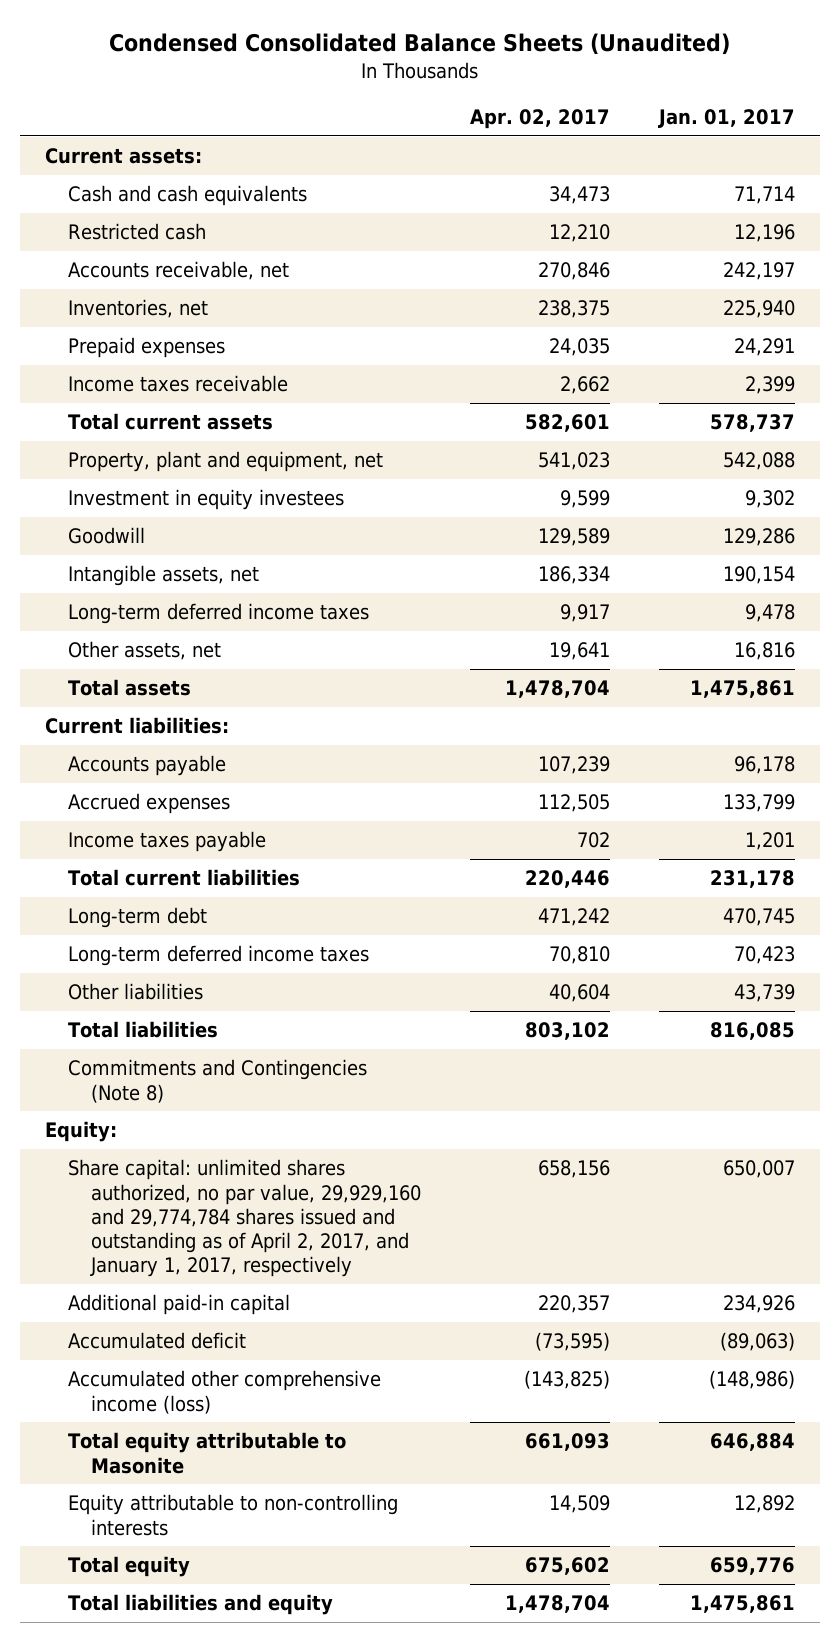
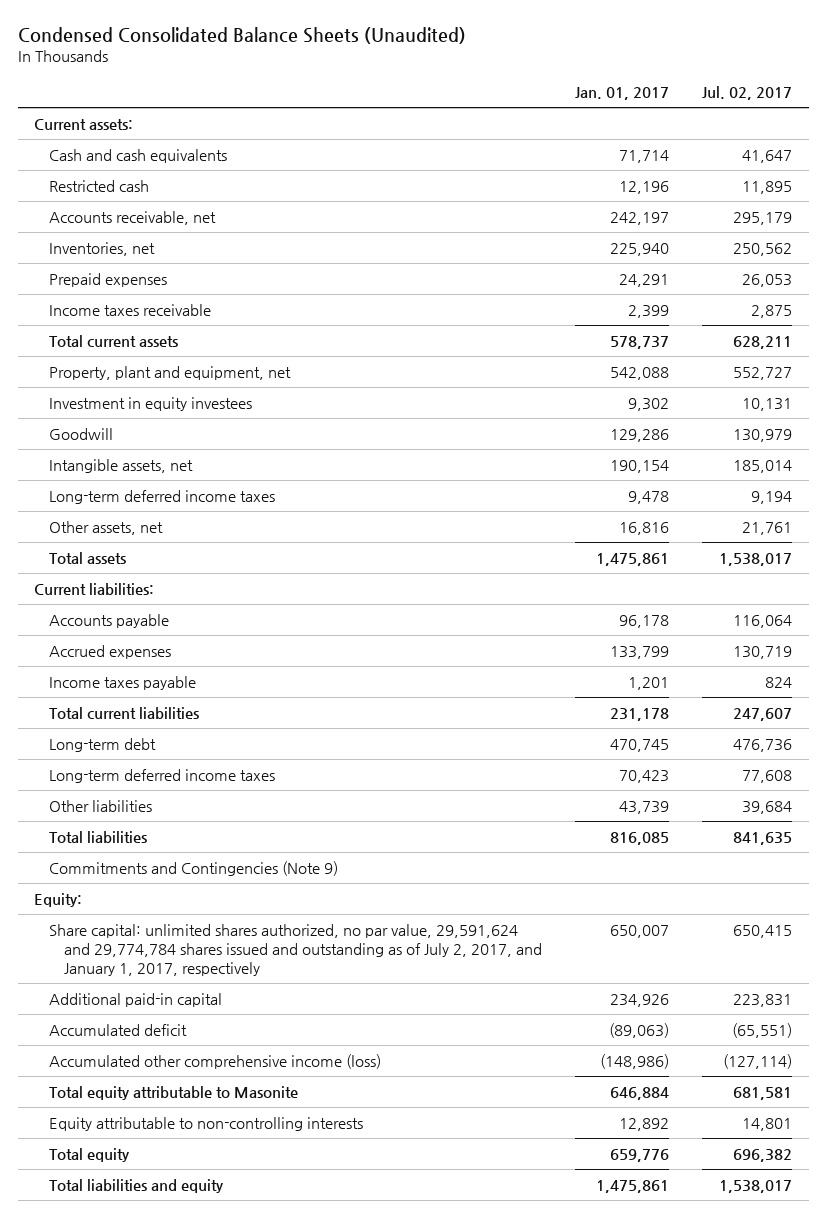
[469,109,610,130] Apr. 02, 2017 -> none
none -> [702,86,793,101] Jul. 02, 2017
[67,1059,367,1103] Commitments and Contingencies (Note 8) -> [48,860,338,876] Commitments and Contingencies (Note 9)
[67,1159,421,1278] Share capital: unlimited shares authorized, no par value, 29,929,160 and 29,774,784 shares issued and outstanding as of April 2, 2017, and January 1, 2017, respectively -> [48,923,542,977] Share capital: unlimited shares authorized, no par value, 29,591,624 and 29,774,784 shares issued and outstanding as of July 2, 2017, and January 1, 2017, respectively

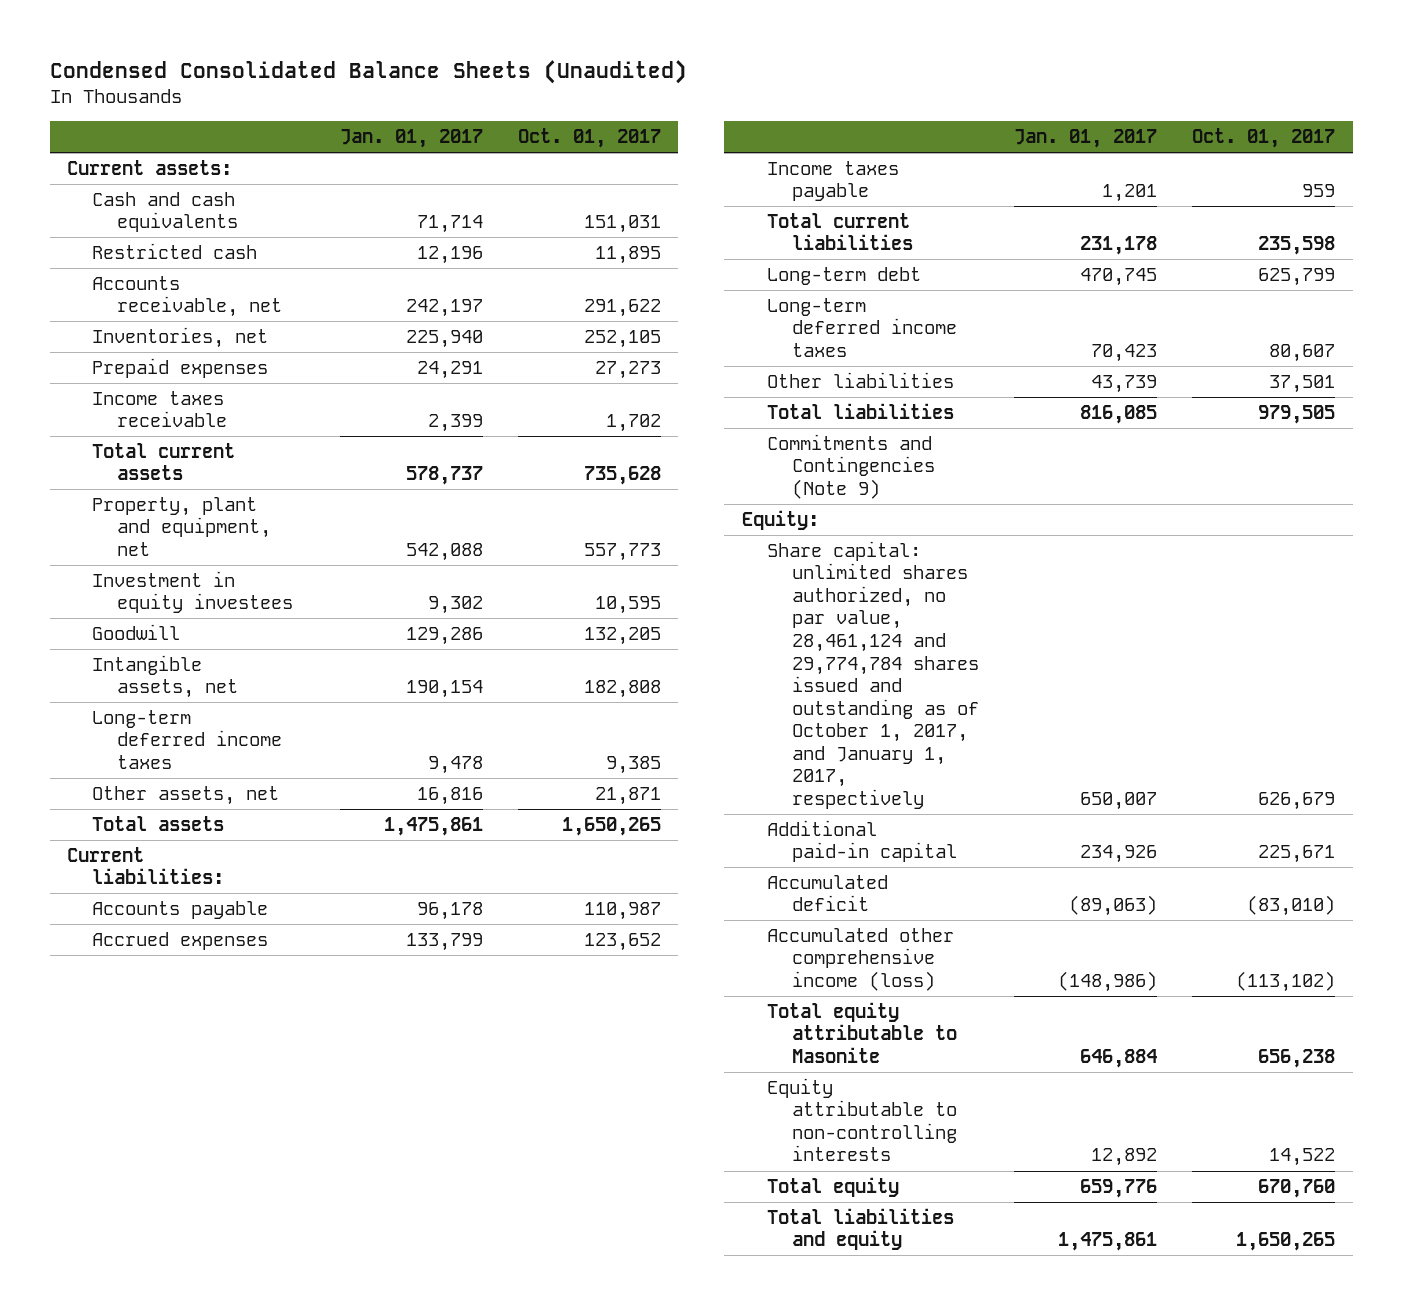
[702,86,793,101] Jul. 02, 2017 -> none
none -> [517,128,661,149] Oct. 01, 2017
[48,923,542,977] Share capital: unlimited shares authorized, no par value, 29,591,624 and 29,774,784 shares issued and outstanding as of July 2, 2017, and January 1, 2017, respectively -> [766,540,979,809] Share capital: unlimited shares authorized, no par value, 28,461,124 and 29,774,784 shares issued and outstanding as of October 1, 2017, and January 1, 2017, respectively

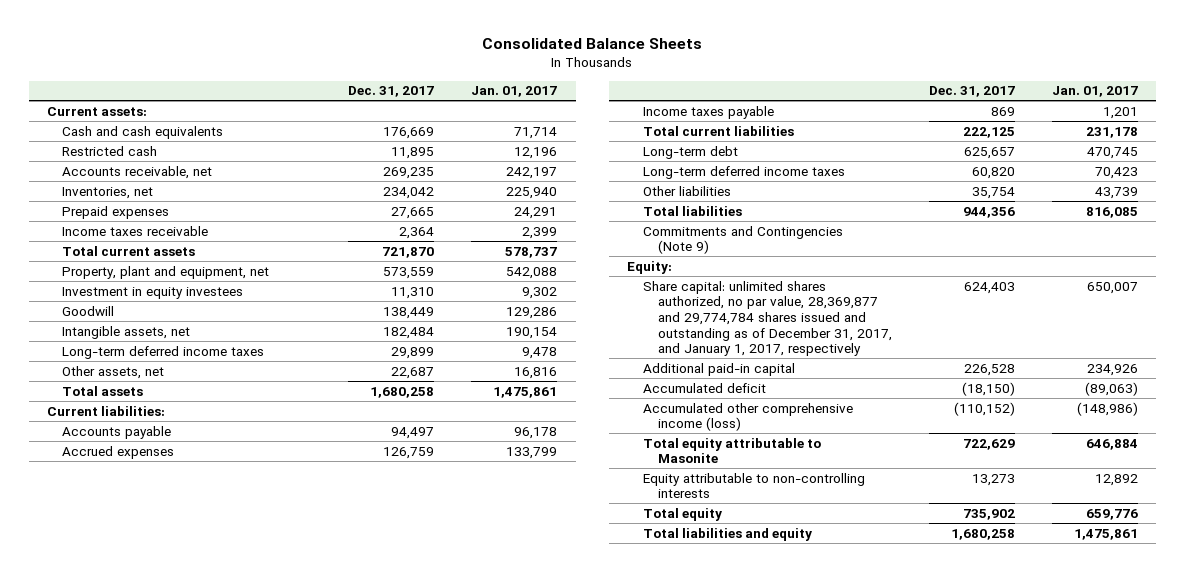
[49,60,687,85] Condensed Consolidated Balance Sheets (Unaudited) -> [482,38,703,50] Consolidated Balance Sheets
[517,128,661,149] Oct. 01, 2017 -> none
none -> [348,86,435,98] Dec. 31, 2017
[766,540,979,809] Share capital: unlimited shares authorized, no par value, 28,461,124 and 29,774,784 shares issued and outstanding as of October 1, 2017, and January 1, 2017, respectively -> [642,280,892,357] Share capital: unlimited shares authorized, no par value, 28,369,877 and 29,774,784 shares issued and outstanding as of December 31, 2017, and January 1, 2017, respectively

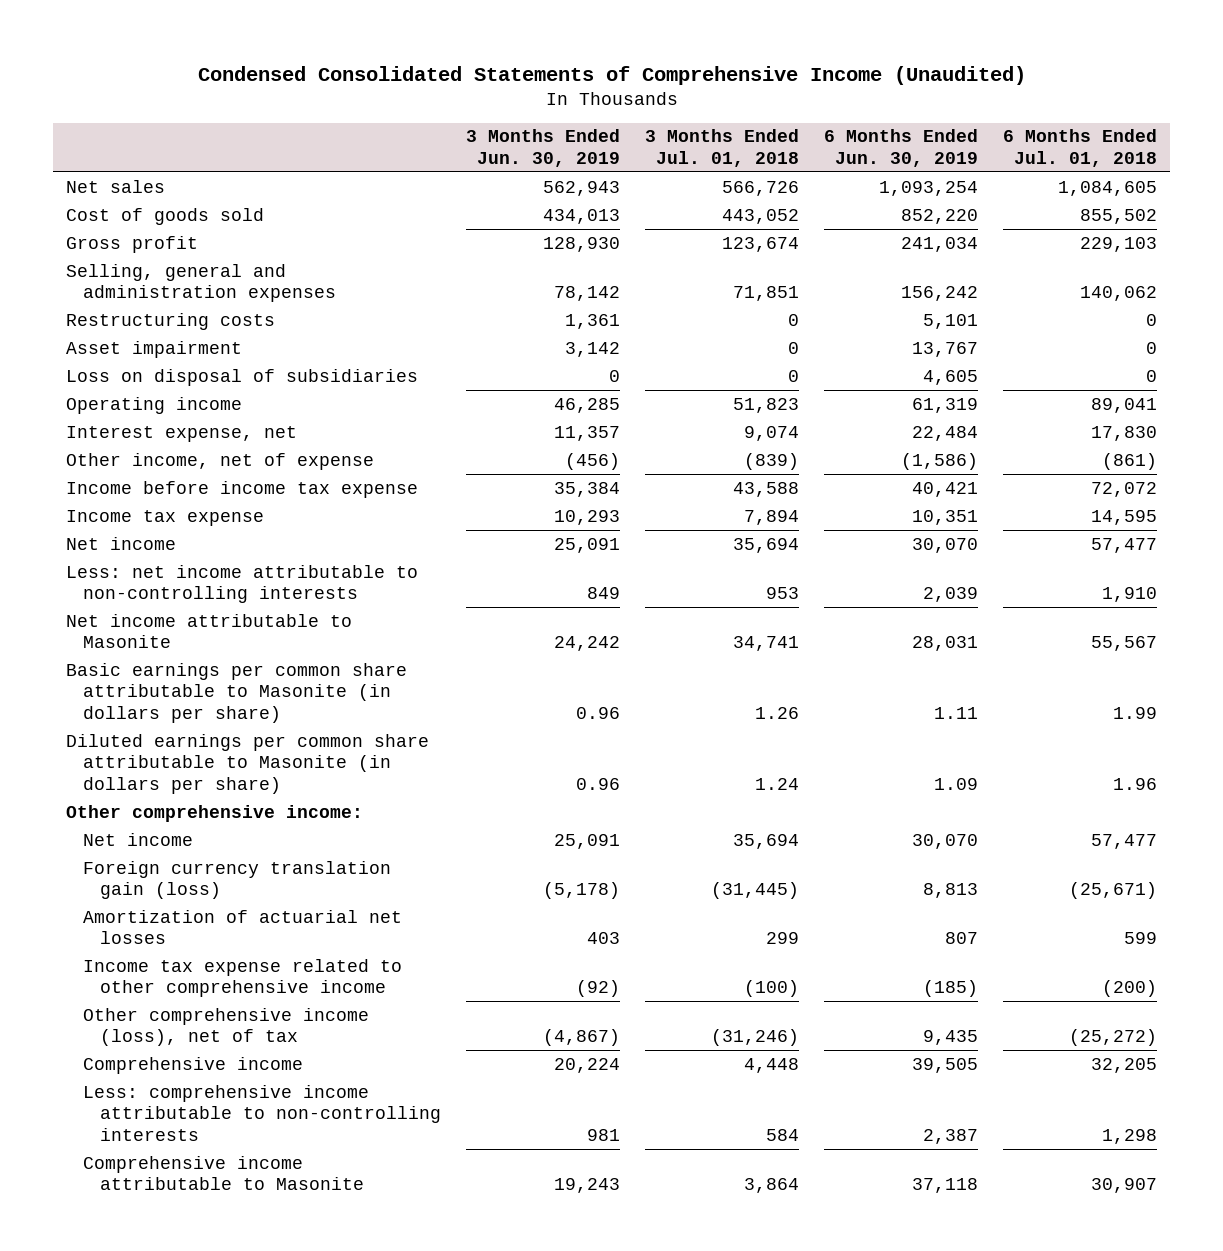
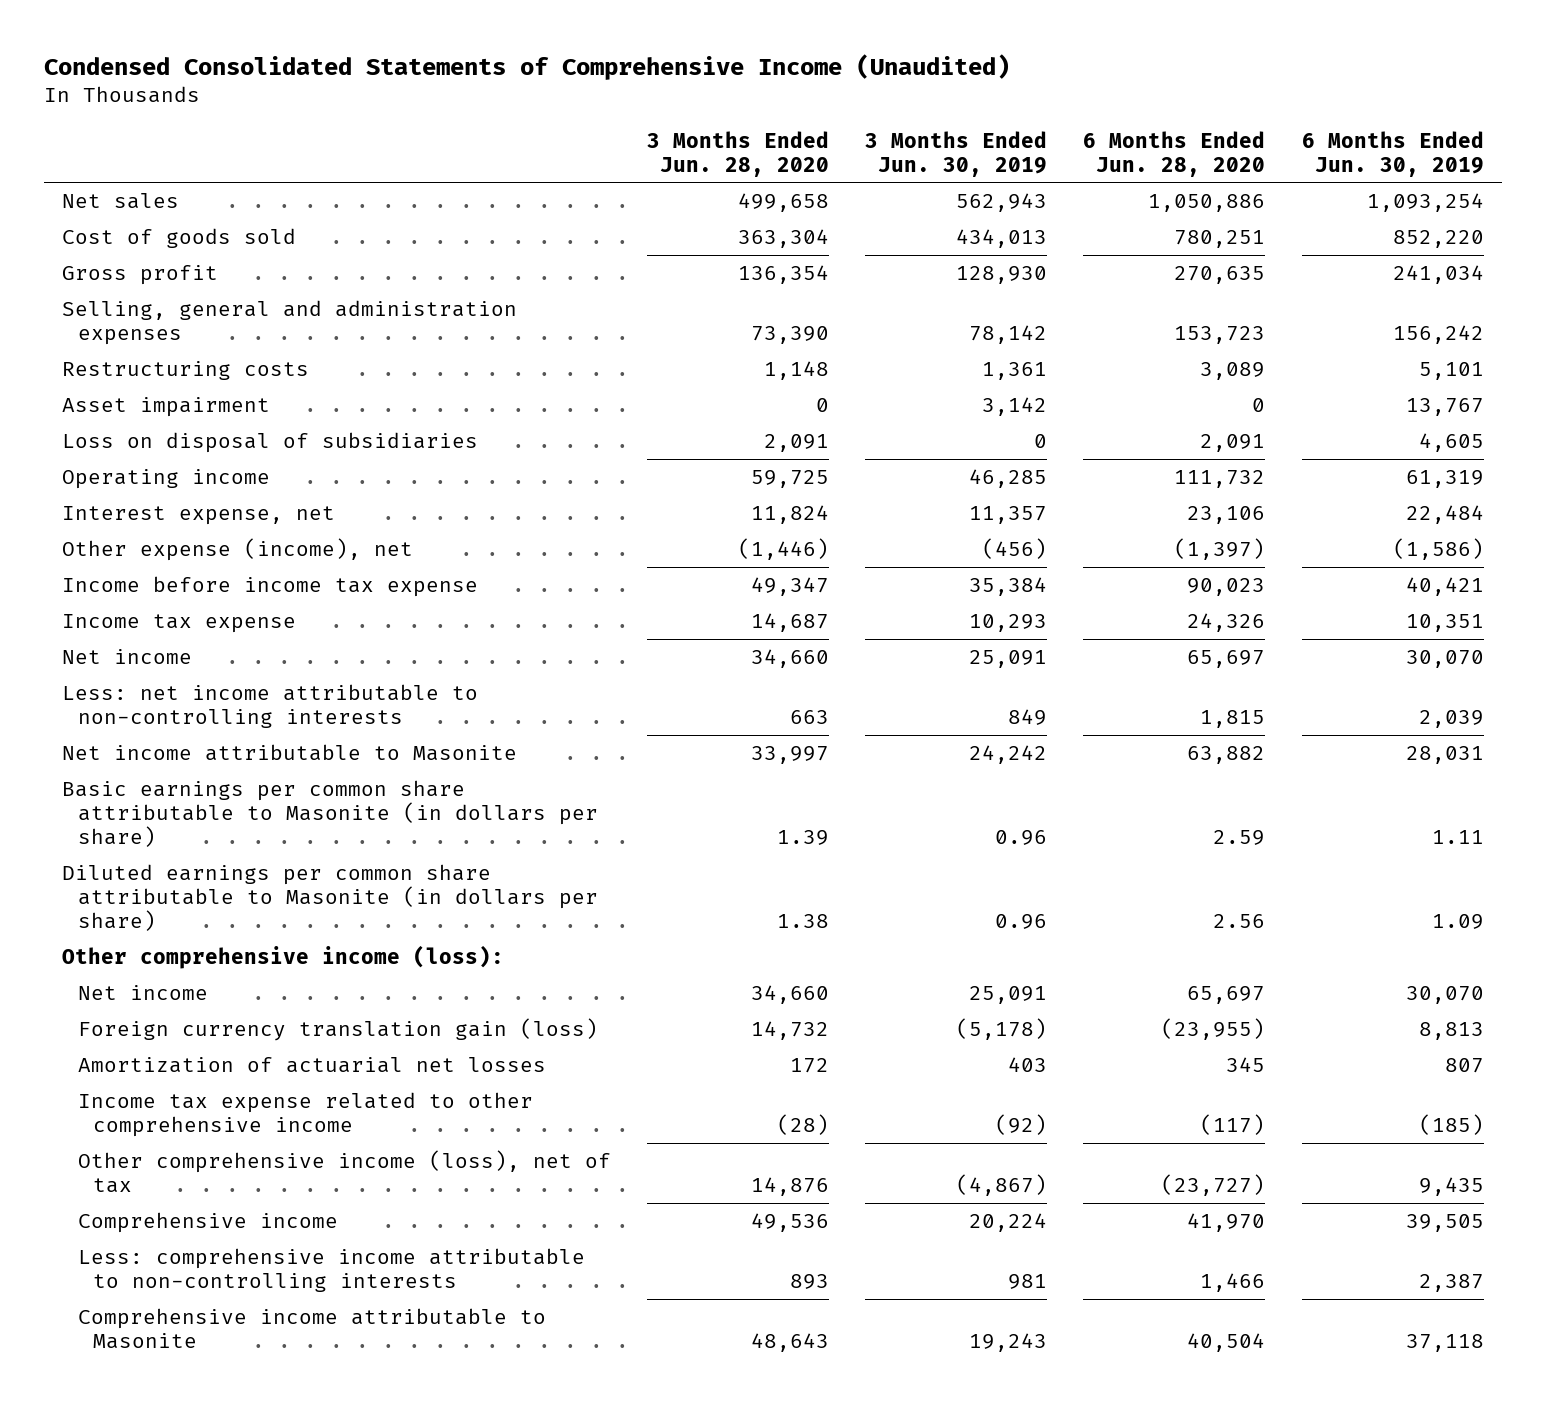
[645,129,800,167] 3 Months Ended Jul. 01, 2018 -> none
[1003,129,1158,167] 6 Months Ended Jul. 01, 2018 -> none
none -> [646,130,829,177] 3 Months Ended Jun. 28, 2020
none -> [1083,130,1266,177] 6 Months Ended Jun. 28, 2020
[65,452,374,470] Other income, net of expense -> [61,537,413,561] Other expense (income), net
[65,804,363,822] Other comprehensive income: -> [61,944,504,969] Other comprehensive income (loss):

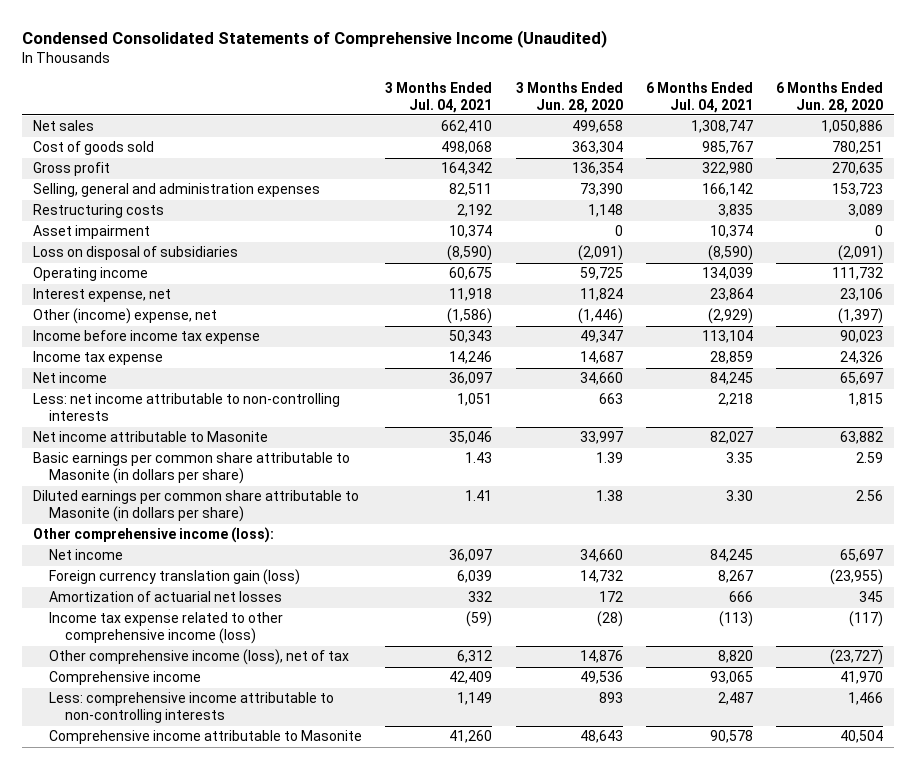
[865,130,1048,177] 3 Months Ended Jun. 30, 2019 -> none
[1301,130,1484,177] 6 Months Ended Jun. 30, 2019 -> none
none -> [385,81,493,113] 3 Months Ended Jul. 04, 2021
none -> [645,81,753,113] 6 Months Ended Jul. 04, 2021
[763,433,829,452] 2,091 -> [577,245,623,262] (2,091)
[1200,433,1266,452] 2,091 -> [837,245,883,262] (2,091)
[61,537,413,561] Other expense (income), net -> [33,308,218,325] Other (income) expense, net
[77,1091,533,1137] Income tax expense related to other comprehensive income -> [49,612,284,645] Income tax expense related to other comprehensive income (loss)

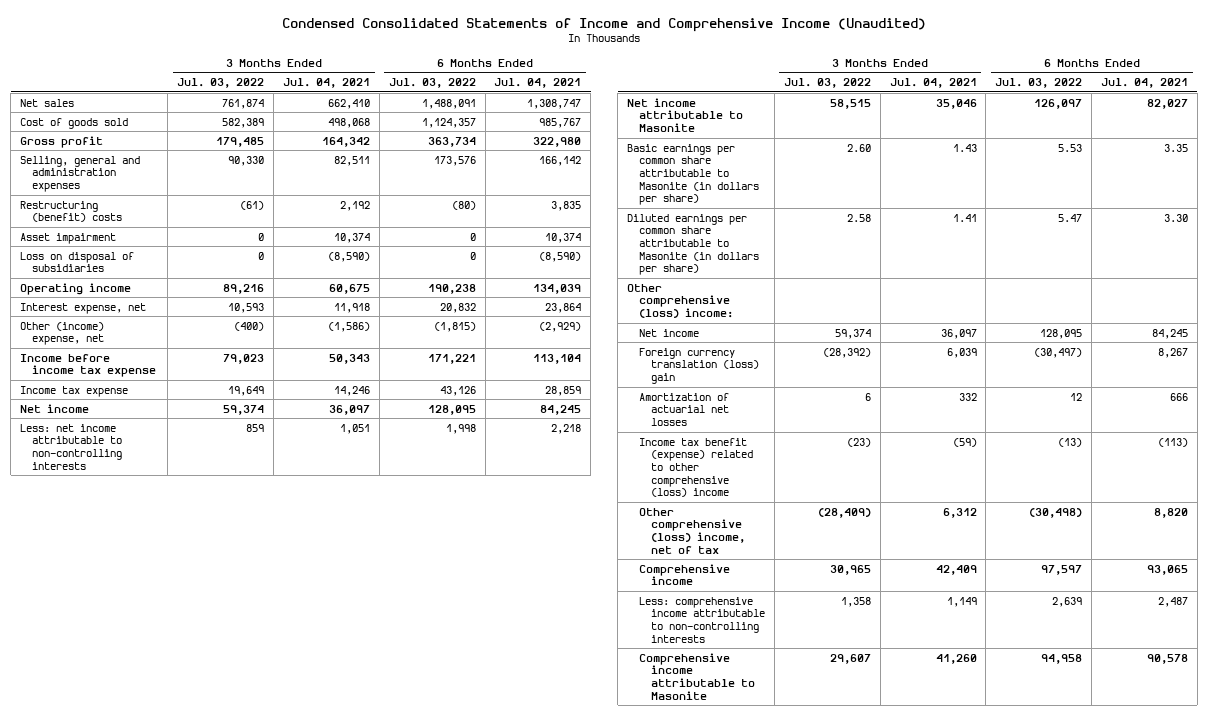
[21,29,607,48] Condensed Consolidated Statements of Comprehensive Income (Unaudited) -> [282,17,927,32] Condensed Consolidated Statements of Income and Comprehensive Income (Unaudited)
[515,81,623,113] 3 Months Ended Jun. 28, 2020 -> none
[775,81,883,113] 6 Months Ended Jun. 28, 2020 -> none
none -> [177,77,265,88] Jul. 03, 2022
none -> [388,77,476,88] Jul. 03, 2022
[33,204,165,219] Restructuring costs -> [20,200,123,223] Restructuring (benefit) costs
[33,527,275,544] Other comprehensive income (loss): -> [626,283,733,319] Other comprehensive (loss) income:
[49,569,301,586] Foreign currency translation gain (loss) -> [638,347,760,385] Foreign currency translation (loss) gain
[49,612,284,645] Income tax expense related to other comprehensive income (loss) -> [638,437,754,498] Income tax benefit (expense) related to other comprehensive (loss) income
[49,649,350,666] Other comprehensive income (loss), net of tax -> [638,507,746,554] Other comprehensive (loss) income, net of tax

